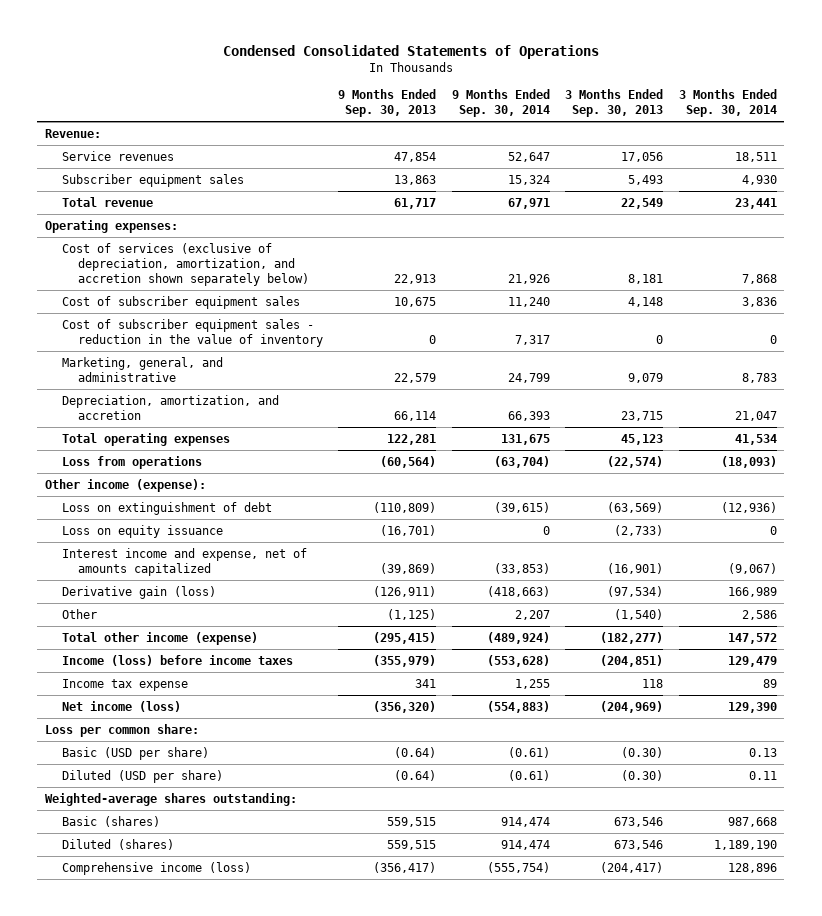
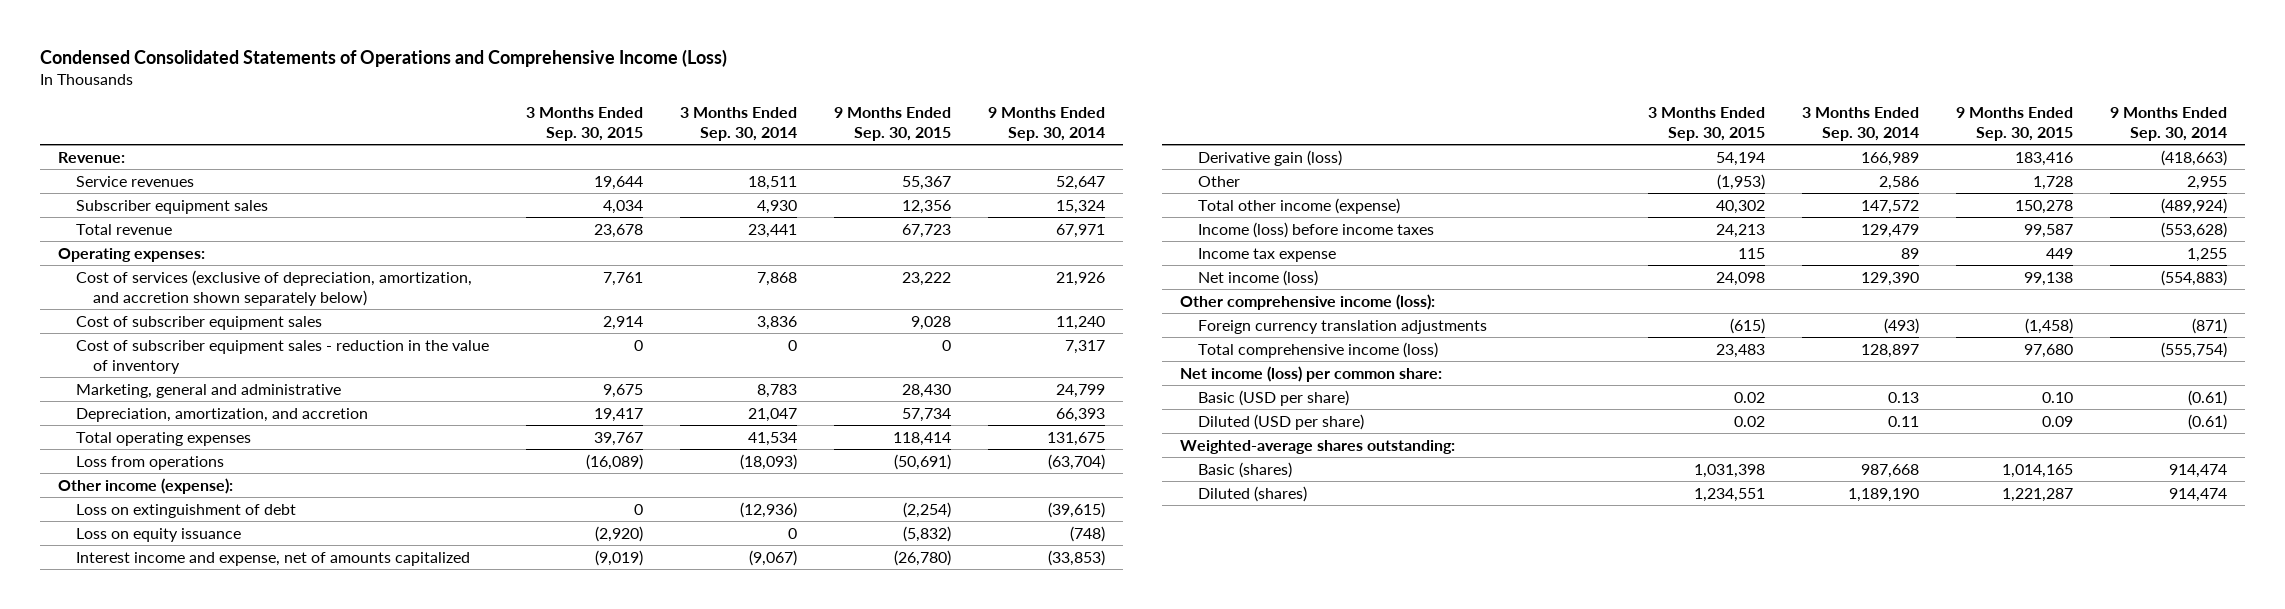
[222,44,599,59] Condensed Consolidated Statements of Operations -> [39,48,727,67] Condensed Consolidated Statements of Operations and Comprehensive Income (Loss)
[338,89,437,118] 9 Months Ended Sep. 30, 2013 -> none
[565,89,664,118] 3 Months Ended Sep. 30, 2013 -> none
none -> [525,106,643,141] 3 Months Ended Sep. 30, 2015
none -> [833,106,951,141] 9 Months Ended Sep. 30, 2015
[61,356,223,382] Marketing, general, and administrative -> [75,383,341,398] Marketing, general and administrative
[542,525,550,535] 0 -> [1069,525,1105,542] (748)
[514,609,550,620] 2,207 -> [2186,175,2227,190] 2,955
none -> [1180,293,1436,310] Other comprehensive income (loss):
none -> [1197,319,1487,334] Foreign currency translation adjustments
none -> [1197,341,1438,358] Total comprehensive income (loss)
[45,723,200,737] Loss per common share: -> [1180,365,1443,382] Net income (loss) per common share:
[61,861,251,875] Comprehensive income (loss) -> none

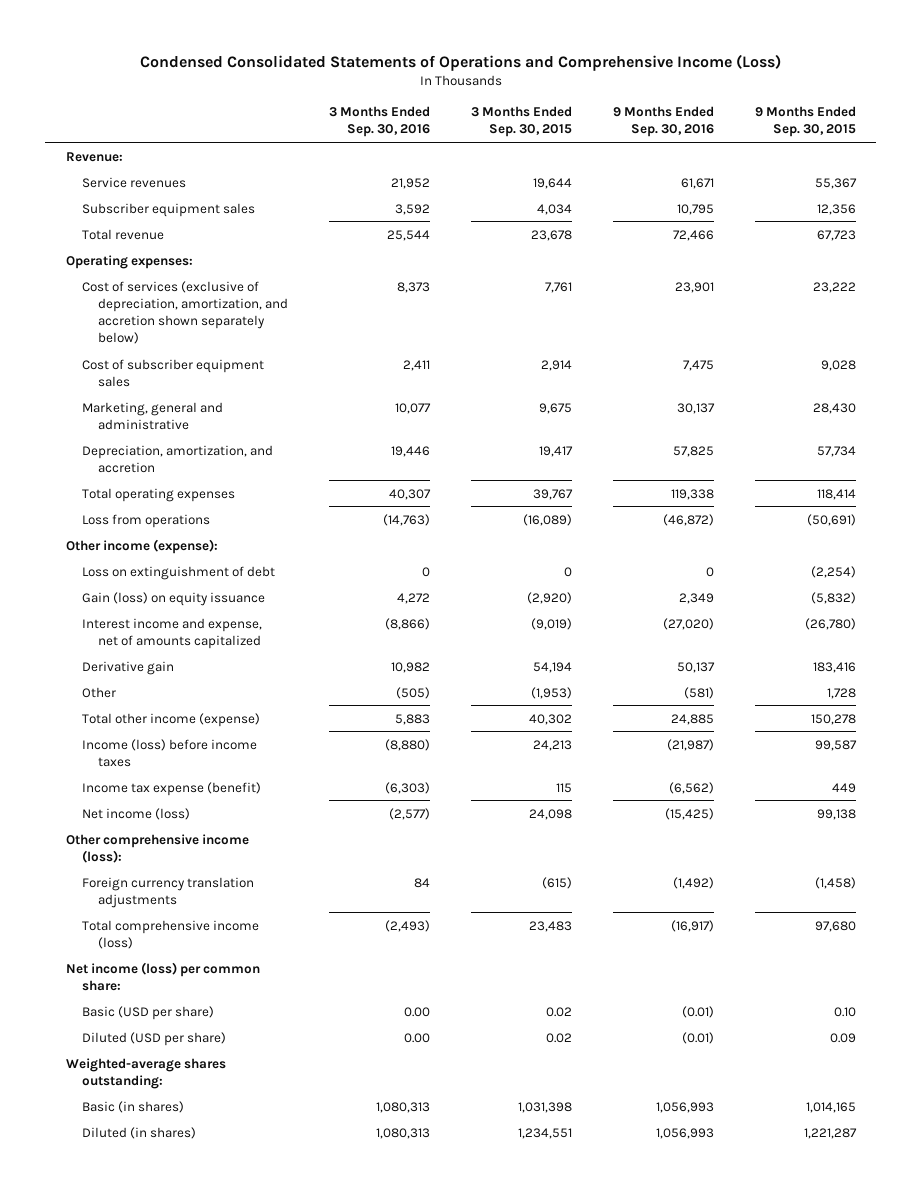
[679,106,797,141] 3 Months Ended Sep. 30, 2014 -> none
[987,106,1105,141] 9 Months Ended Sep. 30, 2014 -> none
none -> [329,106,431,138] 3 Months Ended Sep. 30, 2016
none -> [612,106,714,138] 9 Months Ended Sep. 30, 2016
[75,339,489,374] Cost of subscriber equipment sales - reduction in the value of inventory -> none
[75,527,241,542] Loss on equity issuance -> [81,591,265,606] Gain (loss) on equity issuance
[1197,149,1342,166] Derivative gain (loss) -> [81,660,174,675] Derivative gain
[1197,247,1336,262] Income tax expense -> [81,781,261,796] Income tax expense (benefit)
[1197,461,1292,478] Basic (shares) -> [81,1100,184,1113] Basic (in shares)
[1197,485,1307,502] Diluted (shares) -> [81,1126,196,1139] Diluted (in shares)

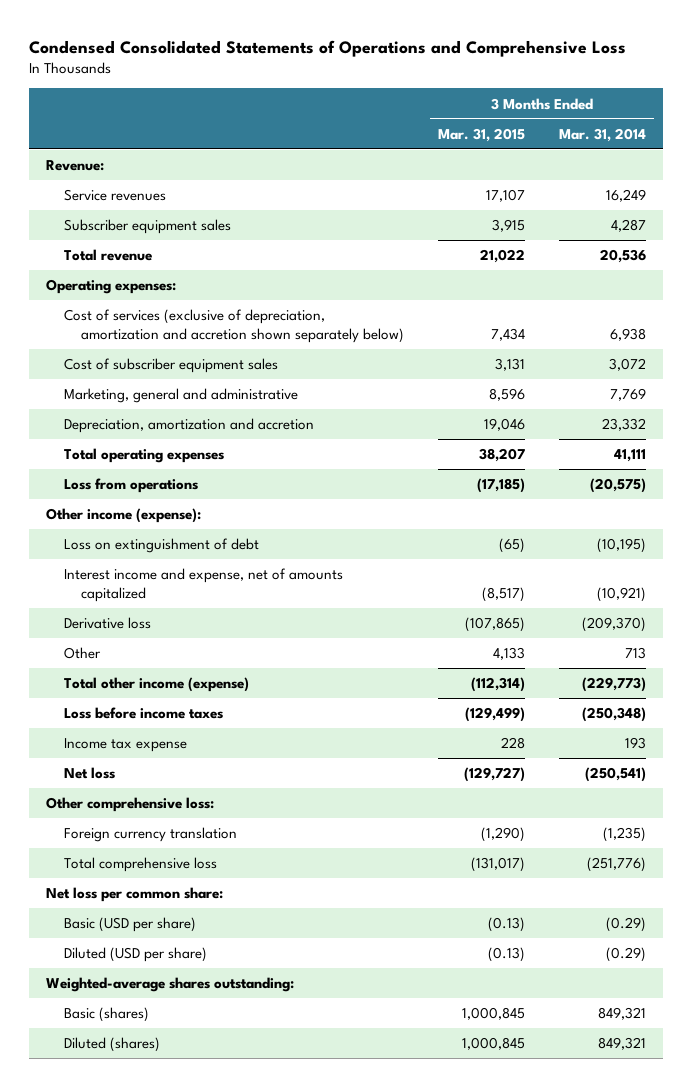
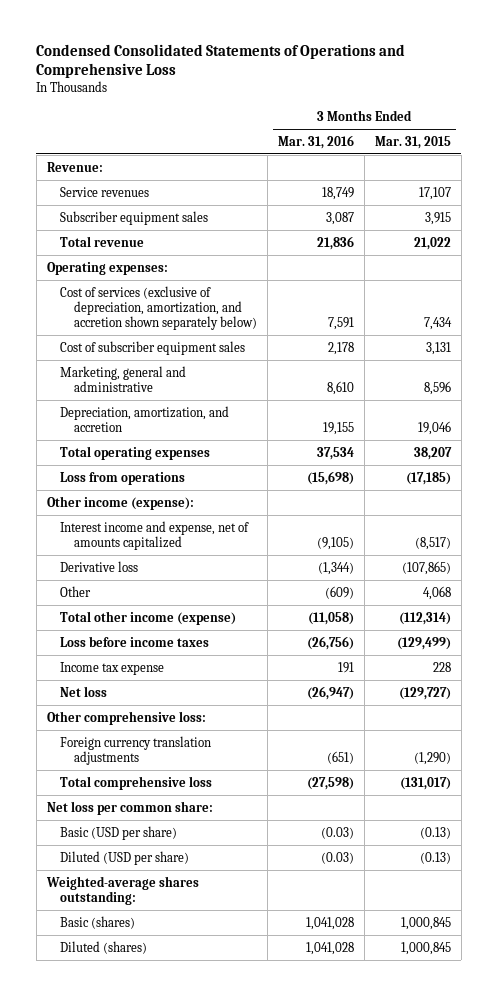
[558,127,646,142] Mar. 31, 2014 -> none
none -> [277,134,354,149] Mar. 31, 2016
[63,309,405,343] Cost of services (exclusive of depreciation, amortization and accretion shown separately below) -> [60,285,257,331] Cost of services (exclusive of depreciation, amortization, and accretion shown separately below)
[63,418,314,434] Depreciation, amortization and accretion -> [60,405,230,432] Depreciation, amortization, and accretion
[63,538,259,554] Loss on extinguishment of debt -> none
[493,647,526,661] 4,133 -> [422,585,451,600] 4,068
[63,827,237,843] Foreign currency translation -> [60,735,212,765] Foreign currency translation adjustments

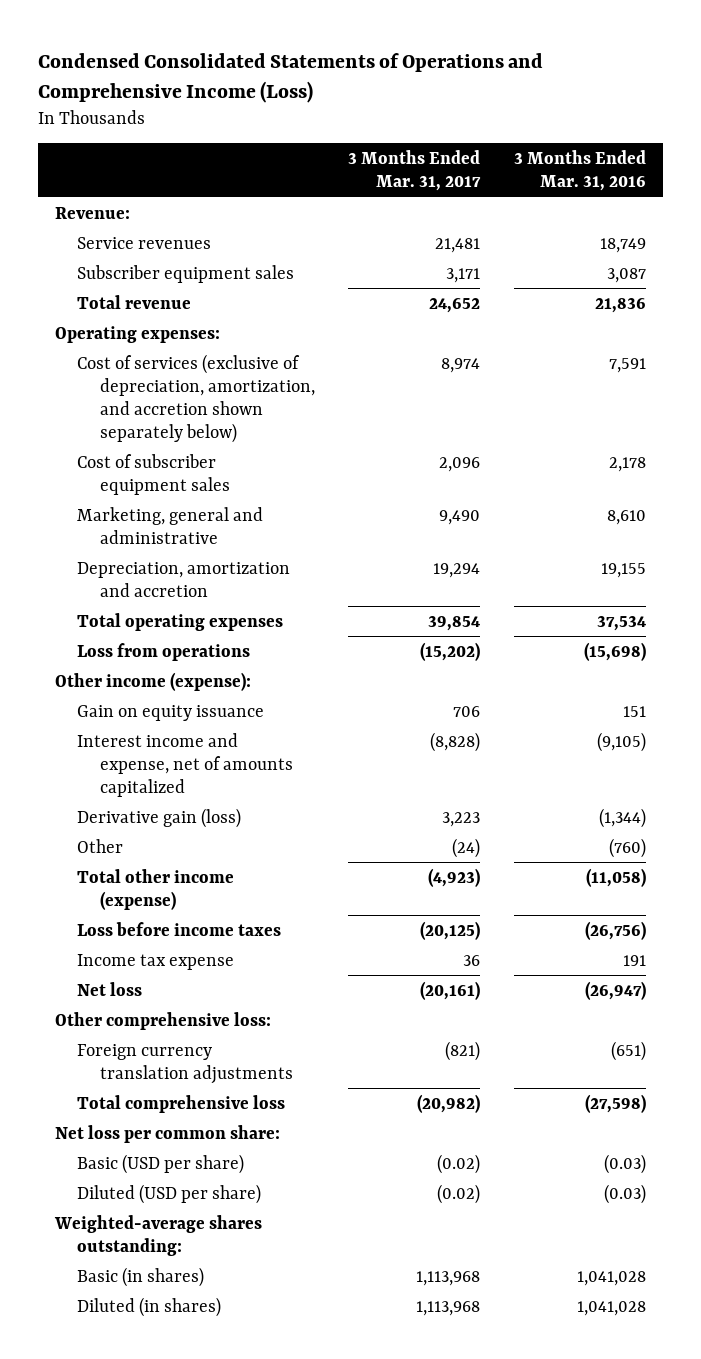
[36,43,406,79] Condensed Consolidated Statements of Operations and Comprehensive Loss -> [37,52,543,103] Condensed Consolidated Statements of Operations and Comprehensive Income (Loss)
[374,135,451,149] Mar. 31, 2015 -> none
none -> [348,150,482,192] 3 Months Ended Mar. 31, 2017
[60,405,230,432] Depreciation, amortization, and accretion -> [77,561,291,597] Depreciation, amortization and accretion
none -> [77,704,265,721] Gain on equity issuance
[60,560,139,572] Derivative loss -> [77,807,242,828] Derivative gain (loss)
[324,585,354,599] (609) -> [608,837,646,858] (760)
[60,915,136,929] Basic (shares) -> [77,1266,205,1287] Basic (in shares)
[60,940,148,954] Diluted (shares) -> [77,1296,222,1317] Diluted (in shares)

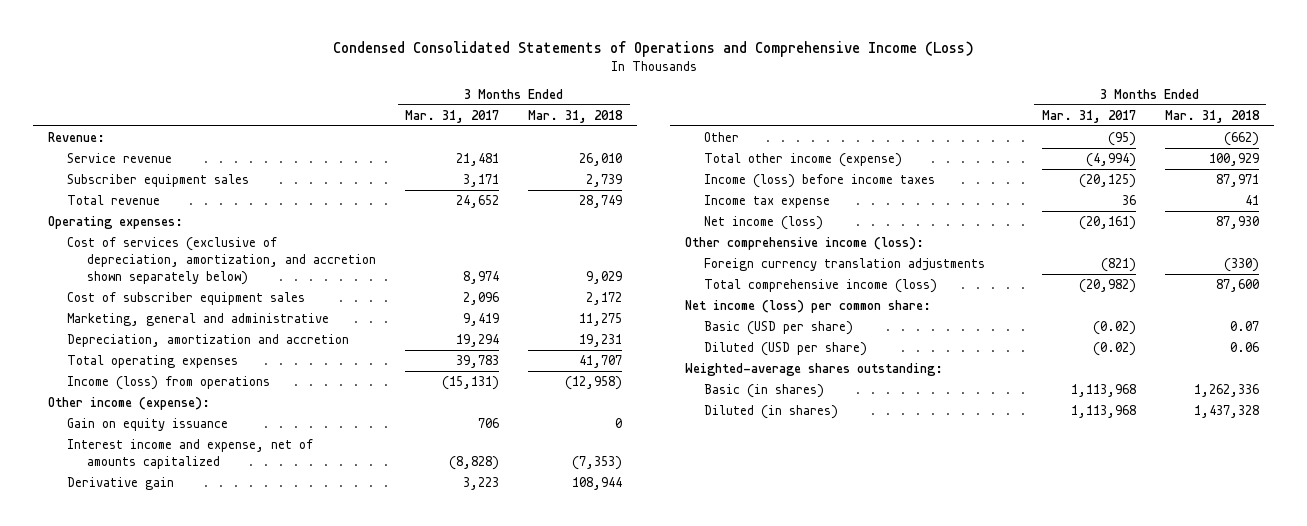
[513,150,646,192] 3 Months Ended Mar. 31, 2016 -> none
none -> [528,109,624,123] Mar. 31, 2018
[77,236,212,249] Service revenues -> [67,152,173,163] Service revenue
[439,509,481,525] 9,490 -> [463,312,500,326] 9,419
[428,615,481,631] 39,854 -> [456,354,500,368] 39,783
[77,642,251,661] Loss from operations -> [67,375,271,390] Income (loss) from operations
[420,641,481,661] (15,202) -> [442,375,500,390] (15,131)
[77,807,242,828] Derivative gain (loss) -> [67,476,175,490] Derivative gain
[452,837,481,858] (24) -> [1107,131,1136,146] (95)
[428,867,481,887] (4,923) -> [1085,152,1136,167] (4,994)
[77,921,282,936] Loss before income taxes -> [703,173,935,188] Income (loss) before income taxes
[77,981,143,996] Net loss -> [703,215,823,230] Net income (loss)
[54,1011,271,1030] Other comprehensive loss: -> [684,236,924,250] Other comprehensive income (loss):
[77,1094,286,1113] Total comprehensive loss -> [703,278,937,293] Total comprehensive income (loss)
[54,1124,280,1143] Net loss per common share: -> [684,299,931,313] Net income (loss) per common share:

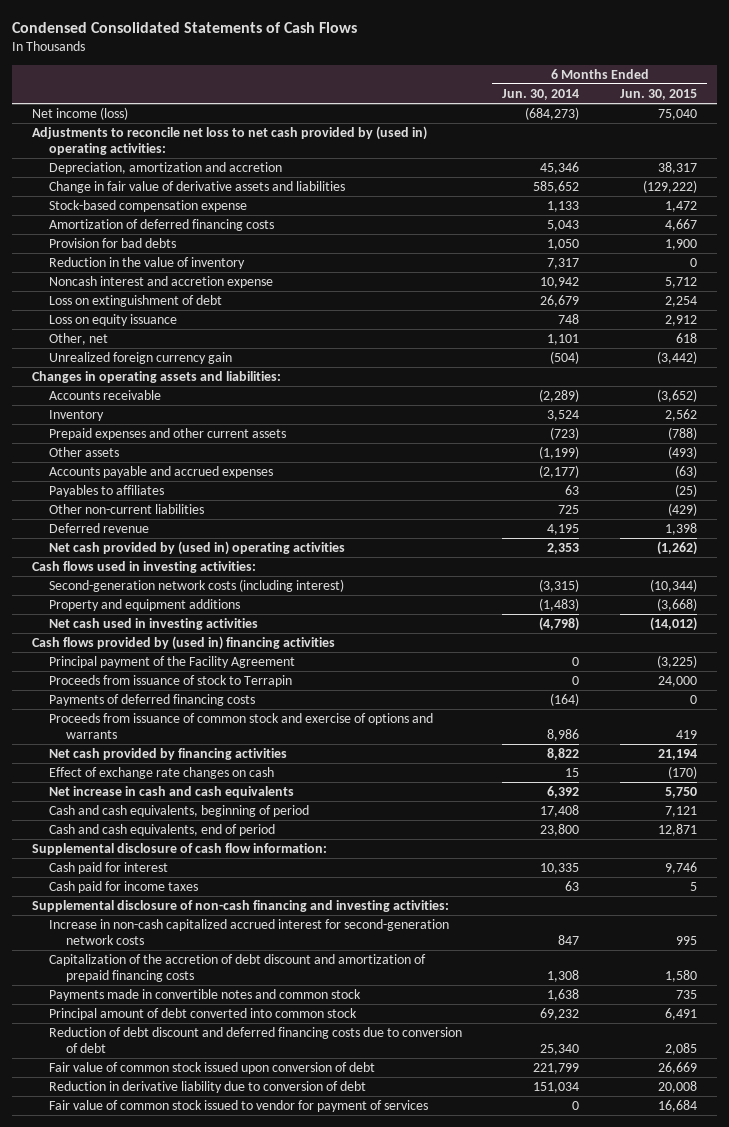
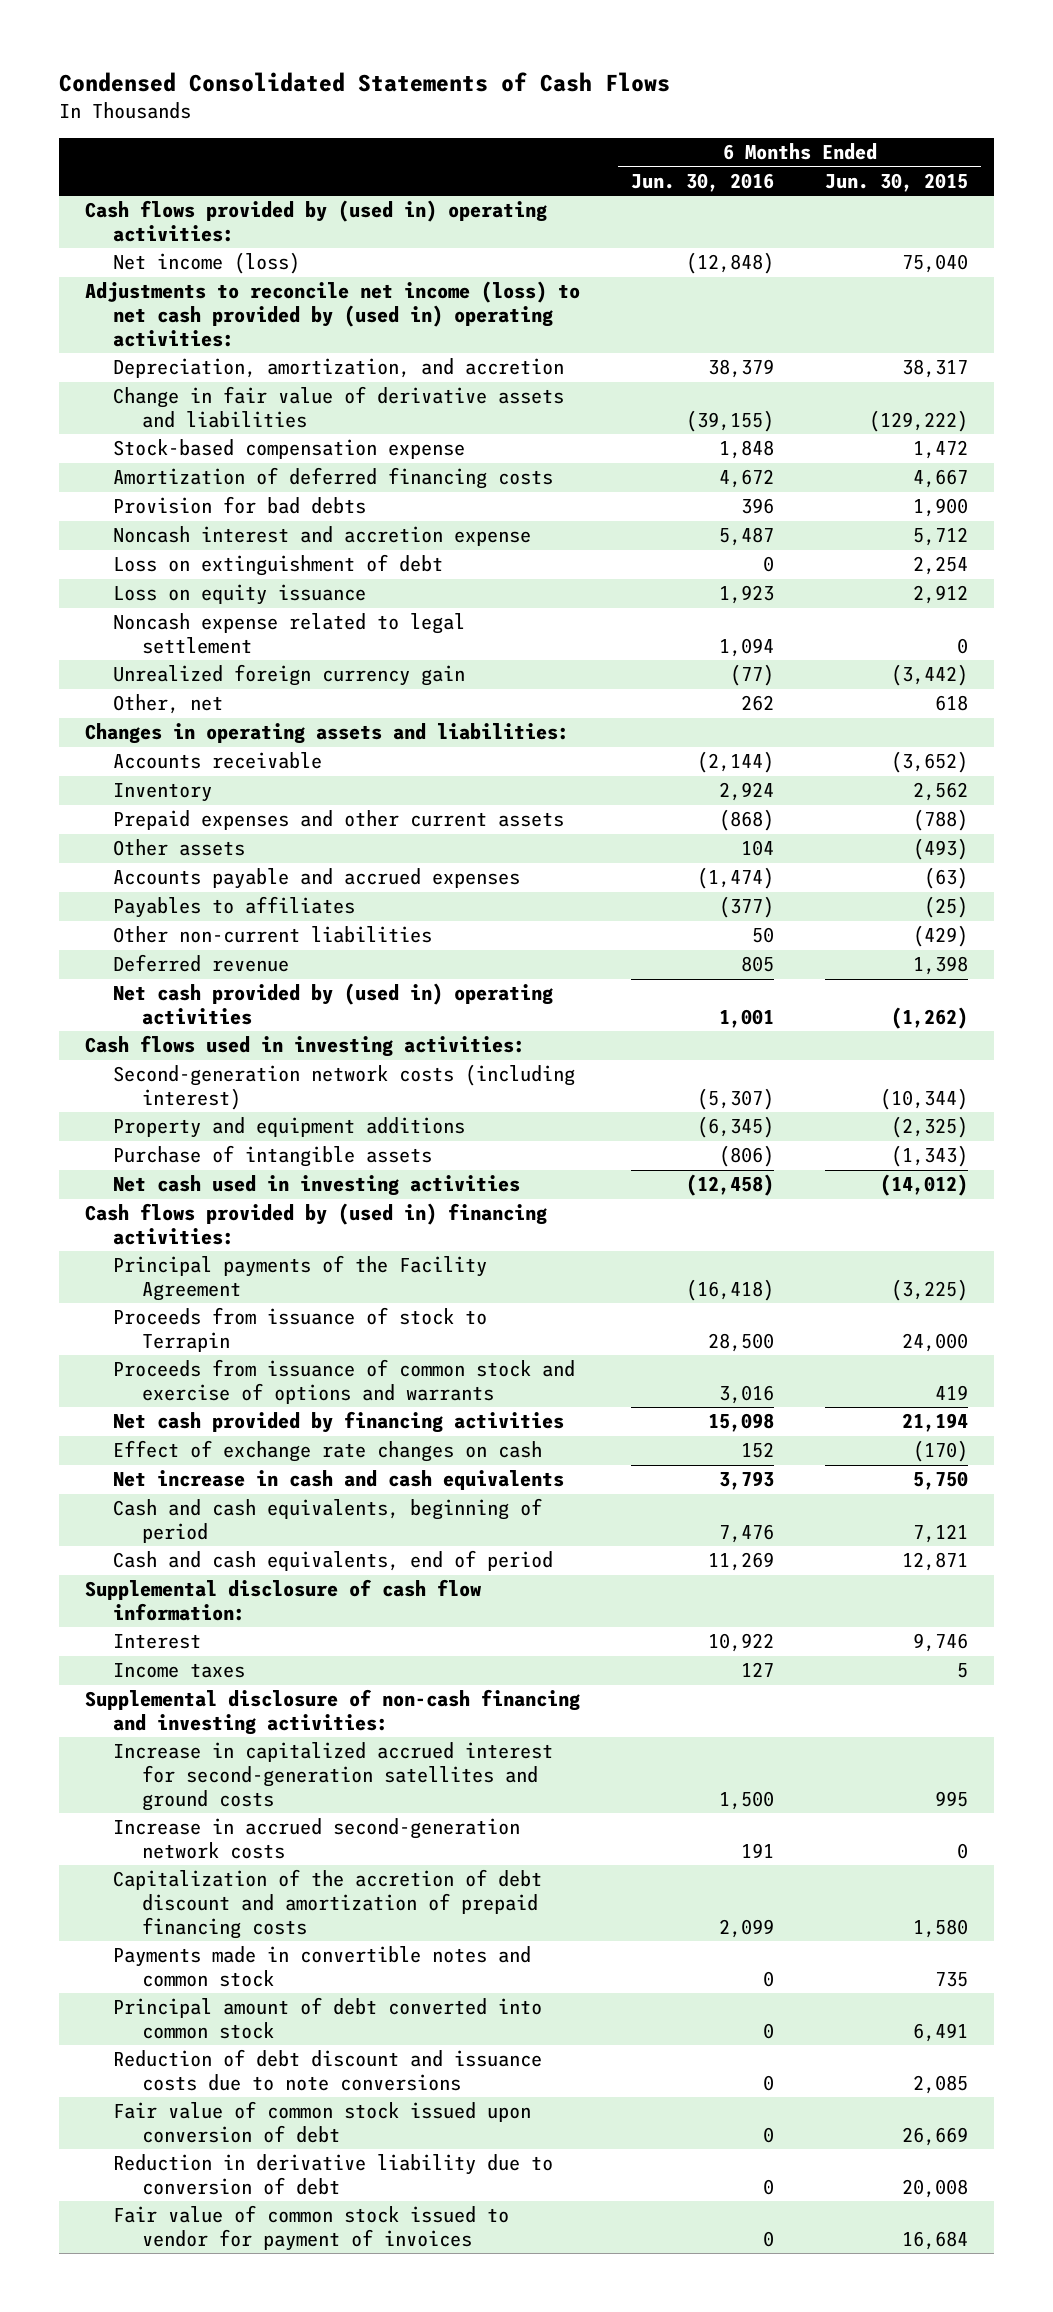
[502,88,580,100] Jun. 30, 2014 -> none
none -> [631,172,775,192] Jun. 30, 2016
none -> [85,200,548,242] Cash flows provided by (used in) operating activities:
[32,126,428,155] Adjustments to reconcile net loss to net cash provided by (used in) operating activities: -> [85,281,581,347] Adjustments to reconcile net income (loss) to net cash provided by (used in) operating activities:
[49,162,283,175] Depreciation, amortization and accretion -> [113,358,565,379] Depreciation, amortization, and accretion
[49,257,246,270] Reduction in the value of inventory -> none
none -> [113,613,466,654] Noncash expense related to legal settlement
[49,333,109,346] Other, net -> [113,694,224,715] Other, net
[656,598,697,612] (3,668) -> [891,1116,969,1139] (2,325)
none -> [113,1145,433,1168] Purchase of intangible assets
[32,636,336,651] Cash flows provided by (used in) financing activities -> [85,1203,548,1245] Cash flows provided by (used in) financing activities:
[49,656,296,669] Principal payment of the Facility Agreement -> [113,1255,488,1301] Principal payments of the Facility Agreement
[49,694,256,707] Payments of deferred financing costs -> none
[49,862,169,875] Cash paid for interest -> [113,1634,202,1650] Interest
[49,881,199,894] Cash paid for income taxes -> [113,1663,246,1679] Income taxes
[49,919,450,945] Increase in non-cash capitalized accrued interest for second-generation network costs -> [113,1742,554,1811] Increase in capitalized accrued interest for second-generation satellites and ground costs
none -> [113,1818,521,1859] Increase in accrued second-generation network costs
[49,1027,463,1053] Reduction of debt discount and deferred financing costs due to conversion of debt -> [113,2049,543,2091] Reduction of debt discount and issuance costs due to note conversions
[49,1100,429,1113] Fair value of common stock issued to vendor for payment of services -> [113,2205,510,2251] Fair value of common stock issued to vendor for payment of invoices

